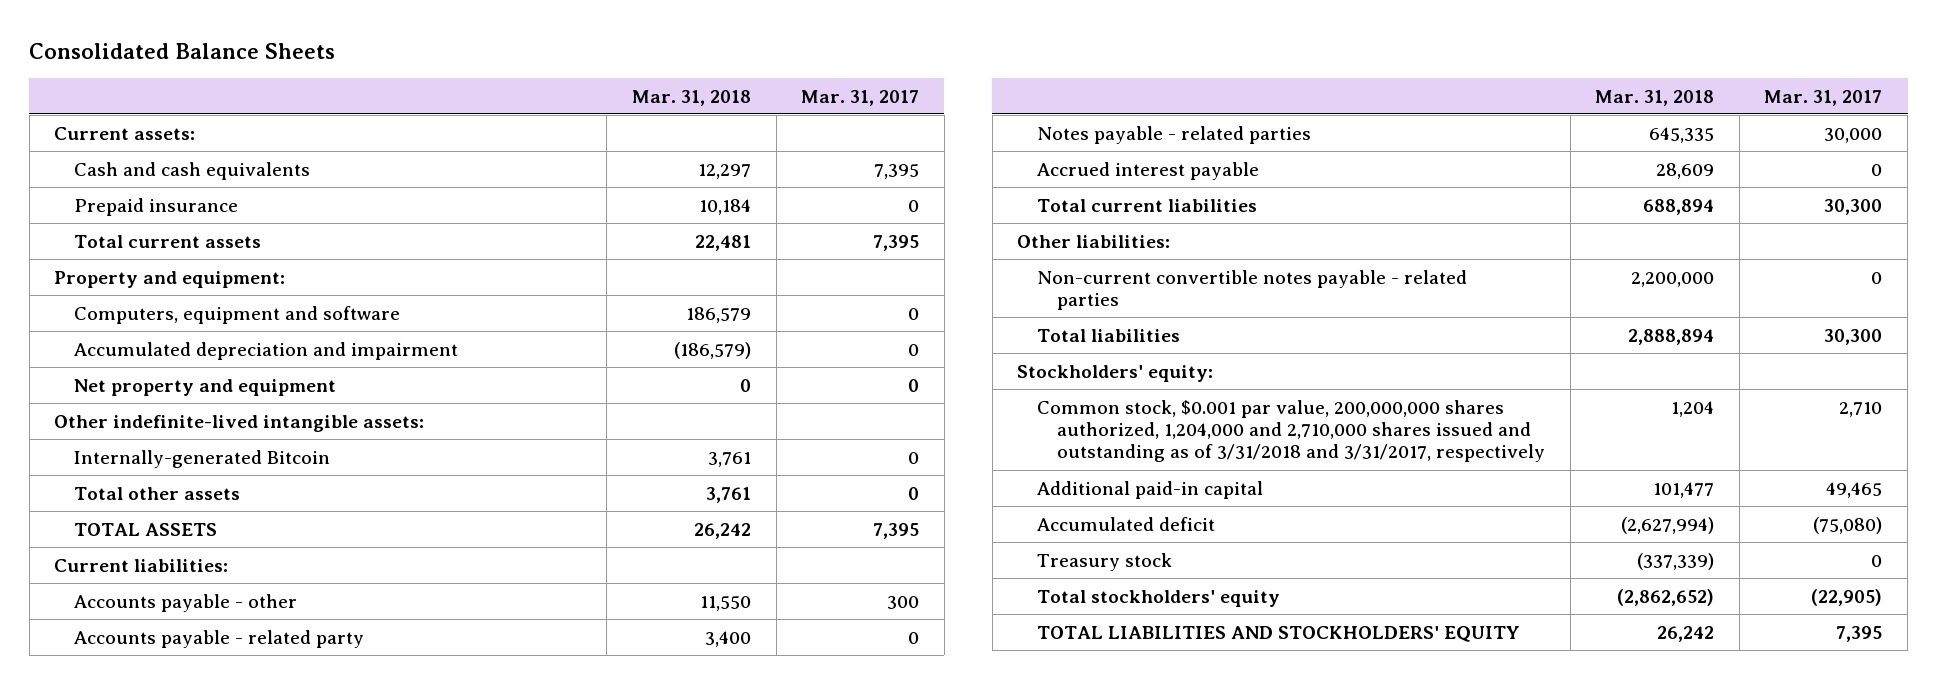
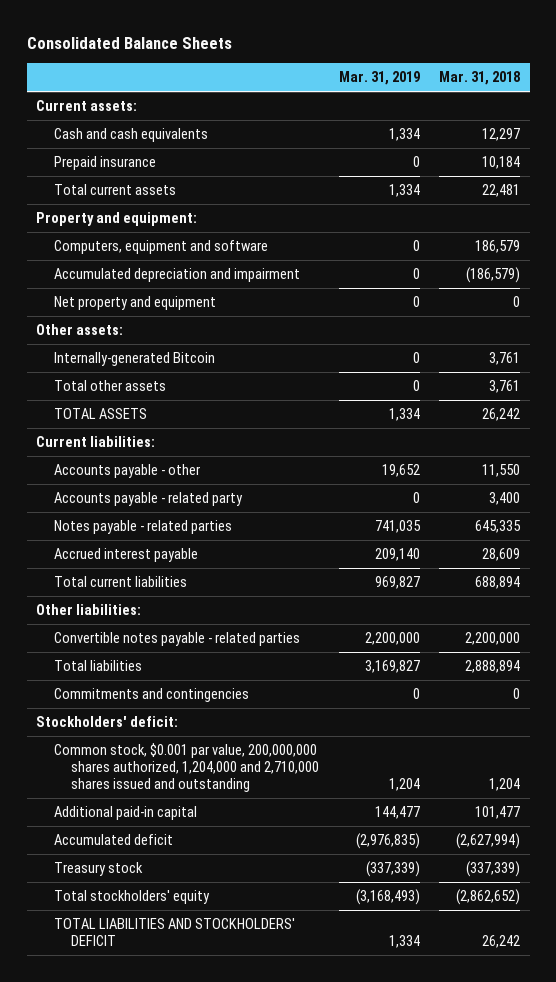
[801,89,920,106] Mar. 31, 2017 -> none
none -> [338,71,420,86] Mar. 31, 2019
[54,414,425,432] Other indefinite-lived intangible assets: -> [36,324,124,336] Other assets:
[1037,269,1468,311] Non-current convertible notes payable - related parties -> [53,632,300,647] Convertible notes payable - related parties
none -> [53,688,249,703] Commitments and contingencies
[1017,364,1214,382] Stockholders' equity: -> [36,716,179,728] Stockholders' deficit:
[1037,399,1546,463] Common stock, $0.001 par value, 200,000,000 shares authorized, 1,204,000 and 2,710,000 shares issued and outstanding as of 3/31/2018 and 3/31/2017, respectively -> [53,743,320,793] Common stock, $0.001 par value, 200,000,000 shares authorized, 1,204,000 and 2,710,000 shares issued and outstanding
[1037,625,1521,642] TOTAL LIABILITIES AND STOCKHOLDERS' EQUITY -> [53,918,295,947] TOTAL LIABILITIES AND STOCKHOLDERS' DEFICIT

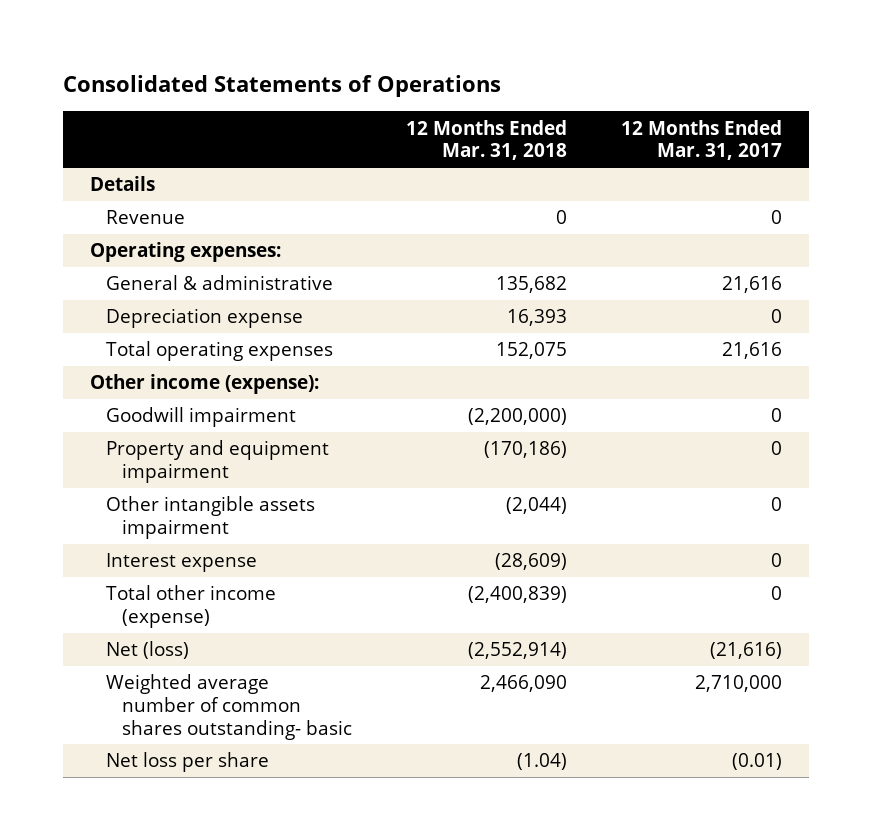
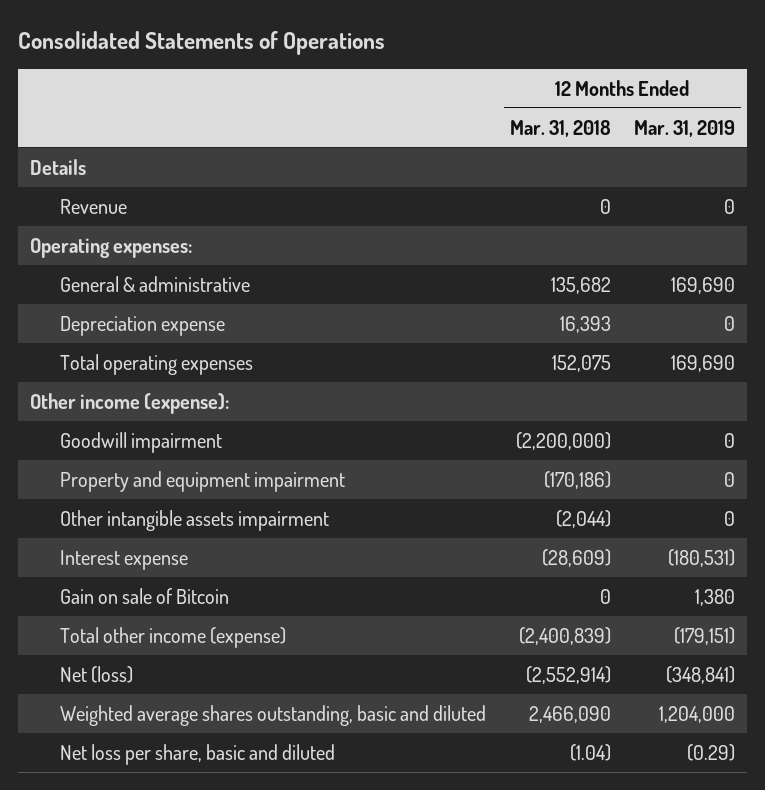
[620,119,782,161] 12 Months Ended Mar. 31, 2017 -> none
none -> [634,119,736,137] Mar. 31, 2019
none -> [59,587,229,604] Gain on sale of Bitcoin
[106,674,353,740] Weighted average number of common shares outstanding- basic -> [59,704,486,726] Weighted average shares outstanding, basic and diluted
[106,752,270,773] Net loss per share -> [59,743,335,765] Net loss per share, basic and diluted

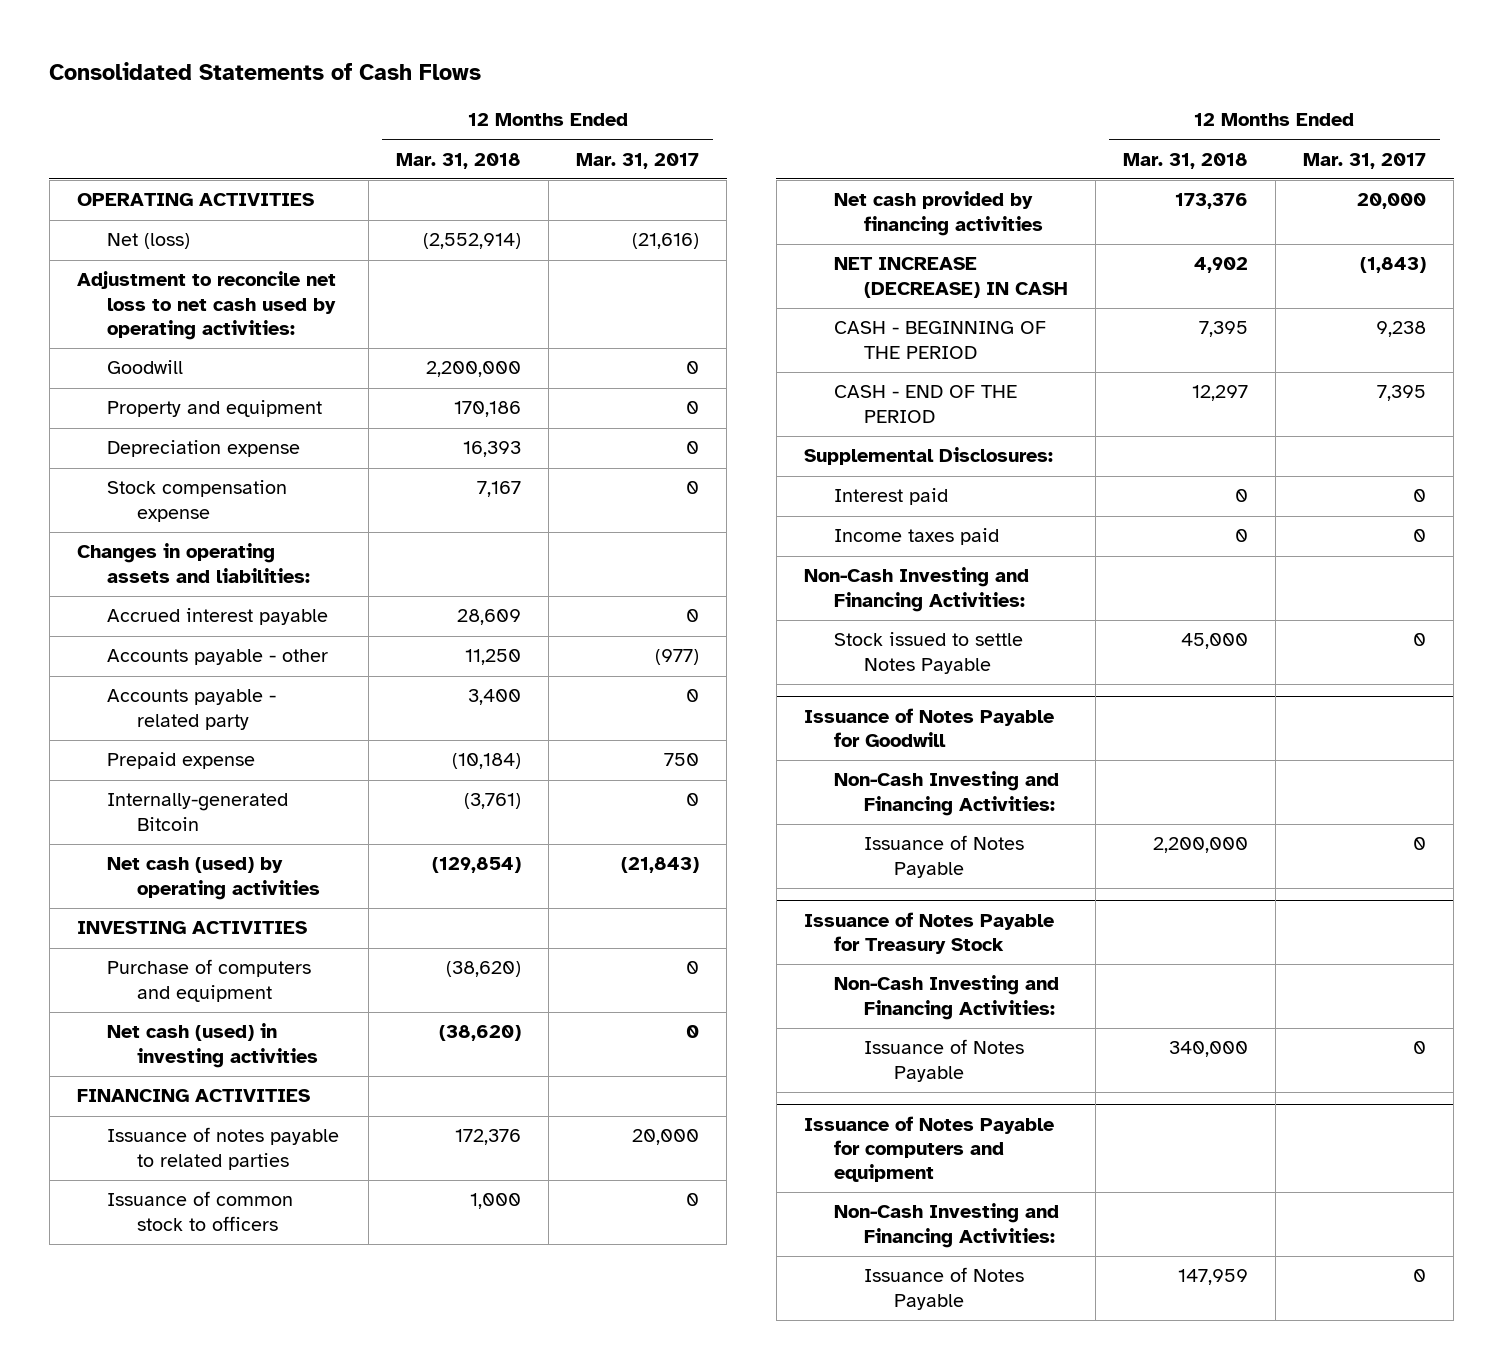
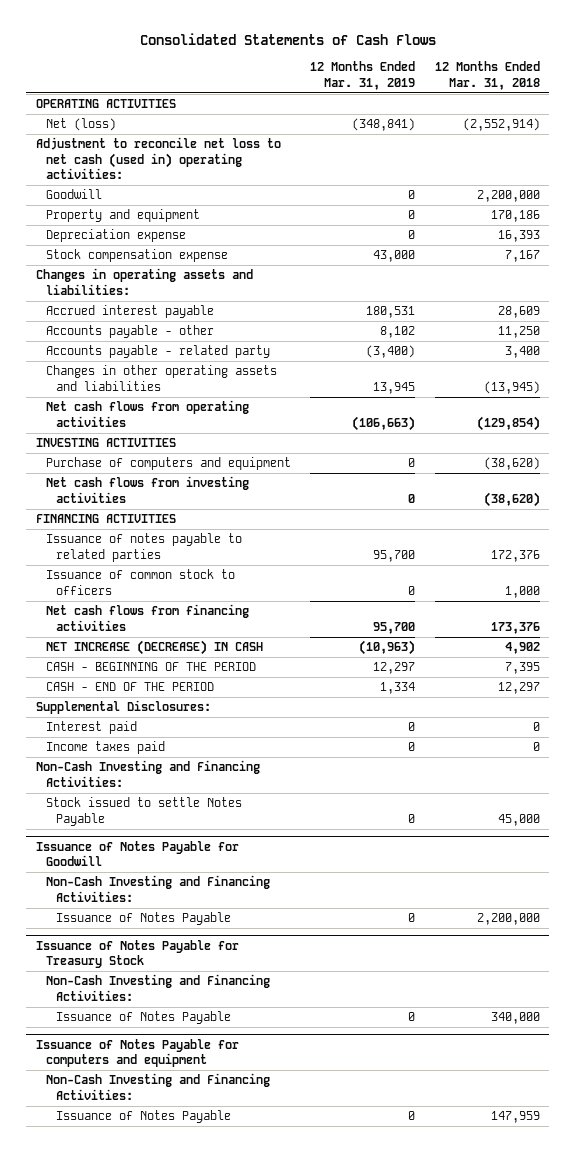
[576,152,700,169] Mar. 31, 2017 -> none
none -> [310,61,416,90] 12 Months Ended Mar. 31, 2019
[76,271,336,340] Adjustment to reconcile net loss to net cash used by operating activities: -> [36,137,282,180] Adjustment to reconcile net loss to net cash (used in) operating activities:
[106,752,255,770] Prepaid expense -> none
[106,793,288,831] Internally-generated Bitcoin -> none
none -> [46,365,278,391] Changes in other operating assets and liabilities
[106,857,320,900] Net cash (used) by operating activities -> [46,400,250,427] Net cash flows from operating activities
[106,1023,318,1068] Net cash (used) in investing activities -> [46,476,250,503] Net cash flows from investing activities
[833,191,1043,236] Net cash provided by financing activities -> [46,604,250,631] Net cash flows from financing activities

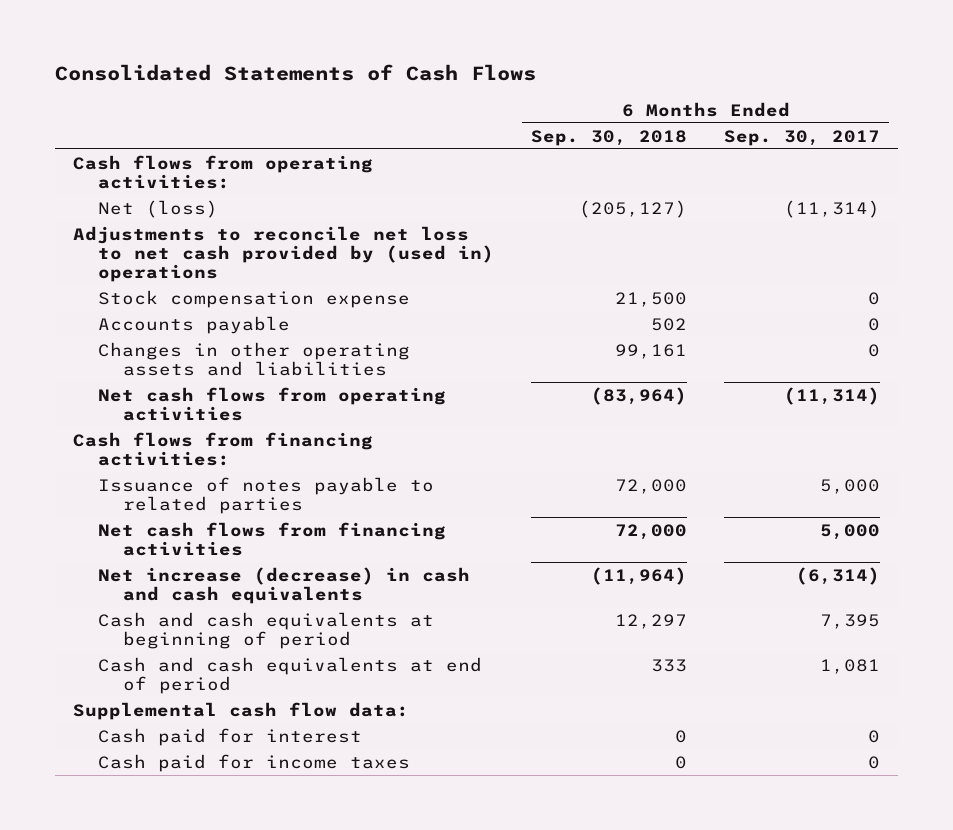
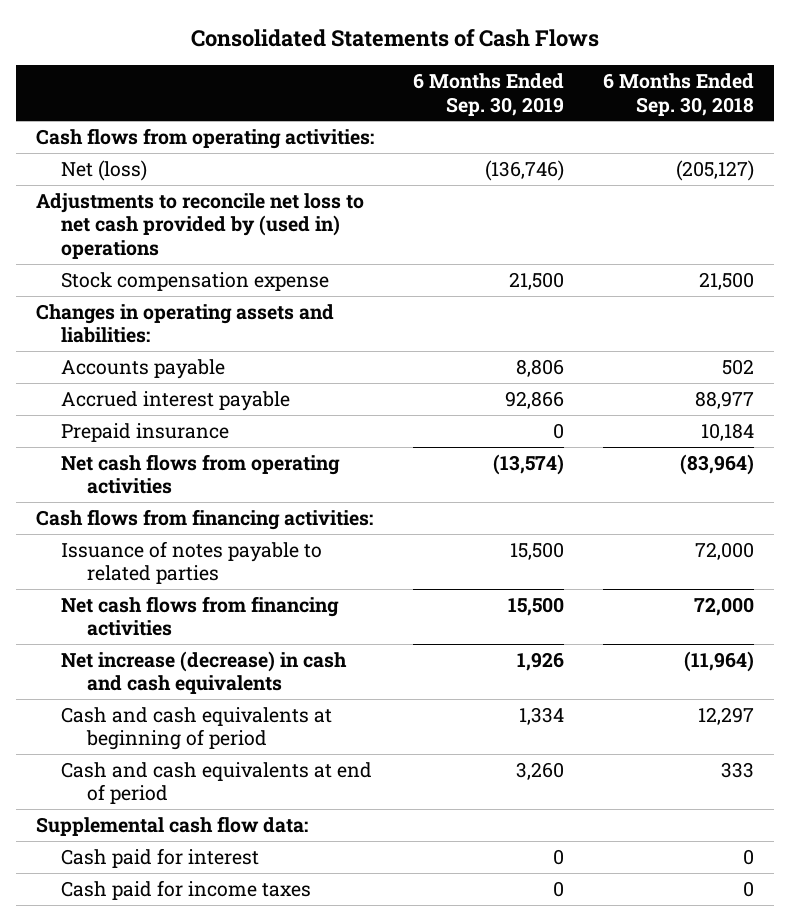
[723,129,880,146] Sep. 30, 2017 -> none
none -> [412,72,564,116] 6 Months Ended Sep. 30, 2019
none -> [35,303,334,344] Changes in operating assets and liabilities:
[98,341,411,376] Changes in other operating assets and liabilities -> none
none -> [61,390,291,411] Accrued interest payable
none -> [61,422,230,442] Prepaid insurance

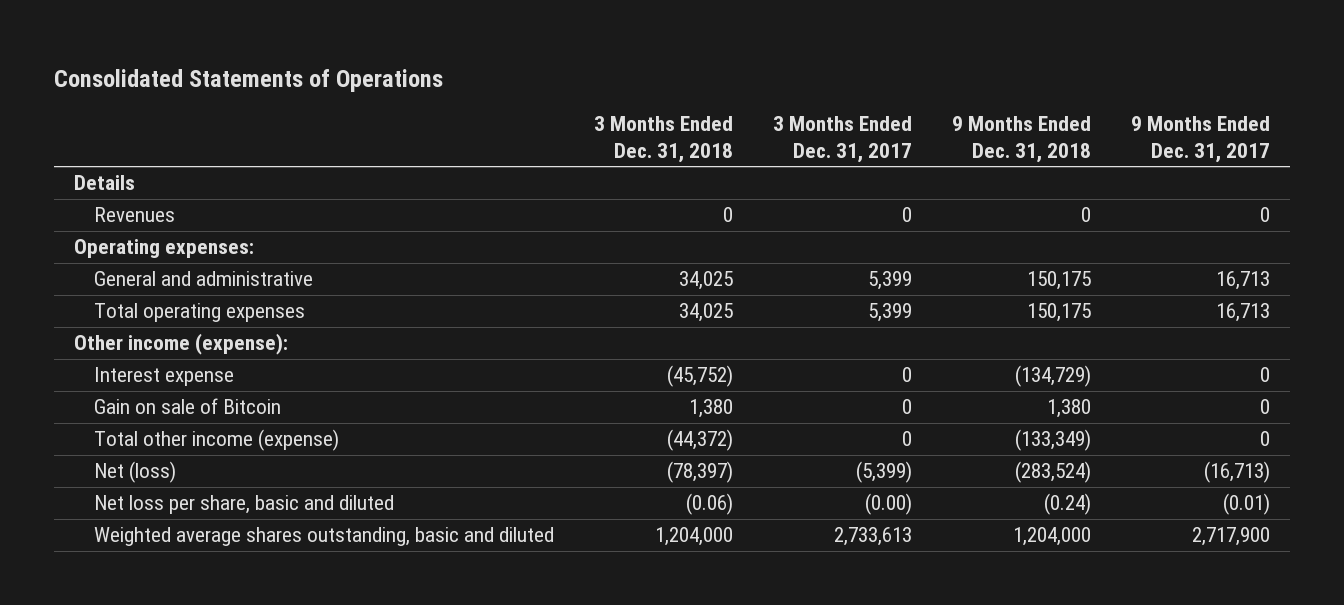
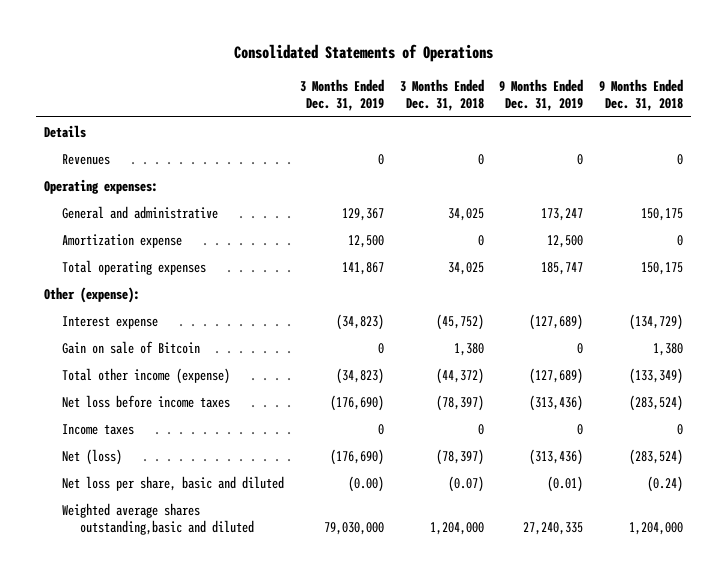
[772,115,912,163] 3 Months Ended Dec. 31, 2017 -> none
[1130,115,1270,163] 9 Months Ended Dec. 31, 2017 -> none
none -> [299,78,384,112] 3 Months Ended Dec. 31, 2019
none -> [499,78,584,112] 9 Months Ended Dec. 31, 2019
none -> [61,233,182,248] Amortization expense
[74,333,289,356] Other income (expense): -> [43,286,140,303] Other (expense):
none -> [61,394,230,408] Net loss before income taxes
none -> [61,423,134,435] Income taxes
[685,493,733,516] (0.06) -> [447,475,484,492] (0.07)
[94,527,555,547] Weighted average shares outstanding, basic and diluted -> [61,502,254,536] Weighted average shares outstanding,basic and diluted

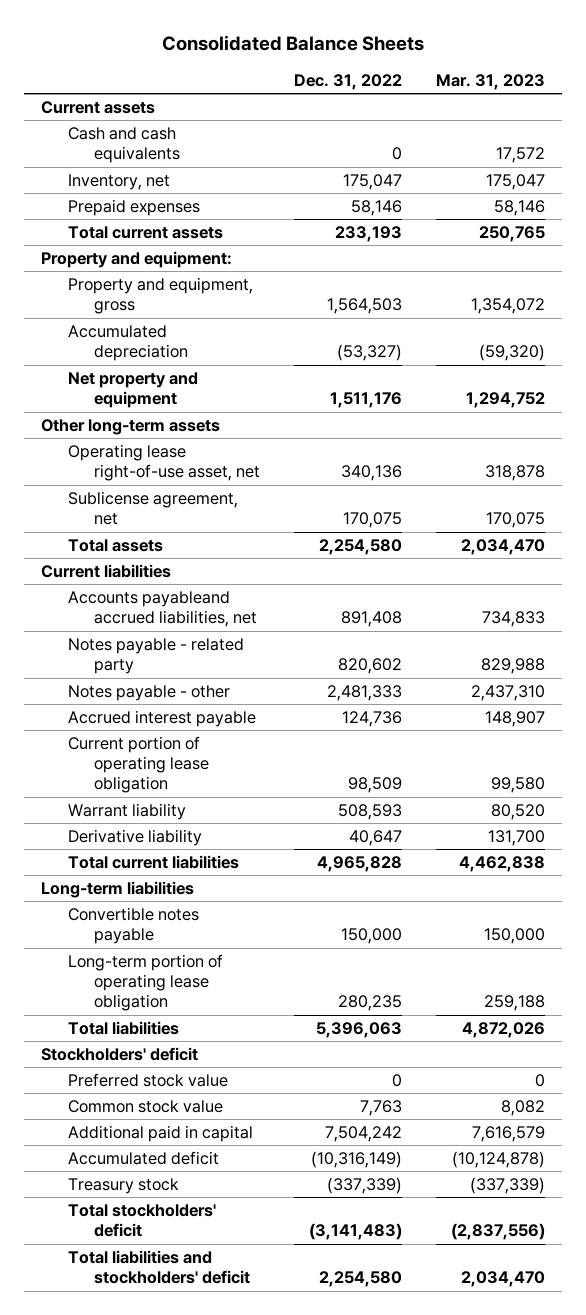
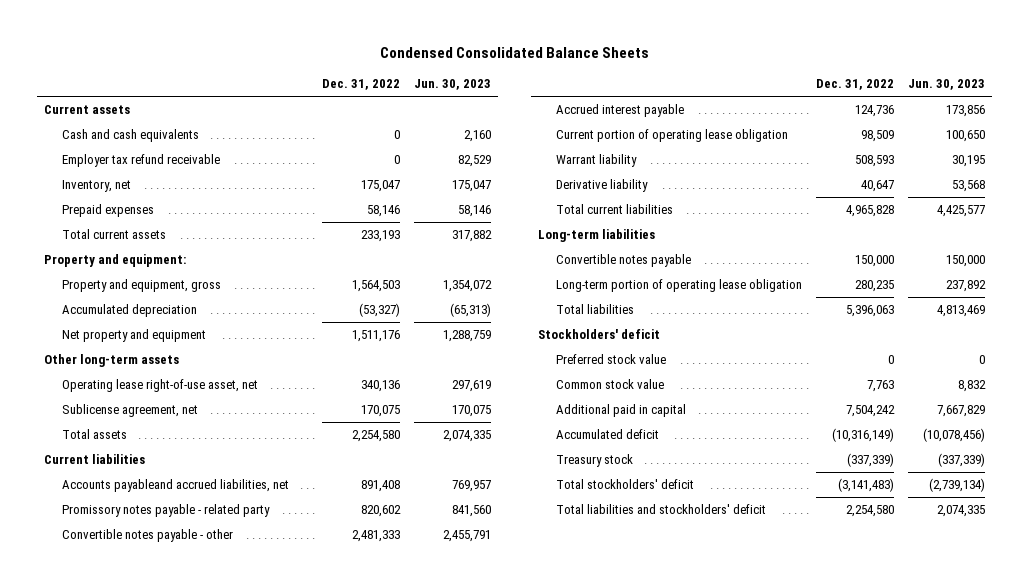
[161,34,424,51] Consolidated Balance Sheets -> [379,46,649,58] Condensed Consolidated Balance Sheets
[435,73,545,90] Mar. 31, 2023 -> none
none -> [414,79,492,91] Jun. 30, 2023
none -> [62,154,221,168] Employer tax refund receivable
[67,638,244,675] Notes payable - related party -> [62,504,271,518] Promissory notes payable - related party
[67,685,230,702] Notes payable - other -> [62,529,234,543] Convertible notes payable - other

